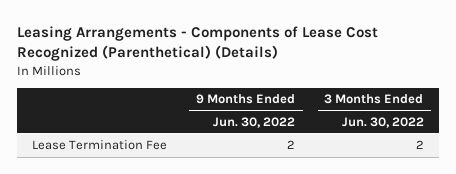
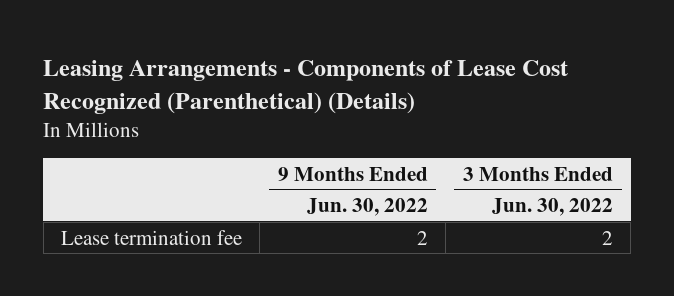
[31,140,167,151] Lease Termination Fee -> [61,229,243,245] Lease termination fee

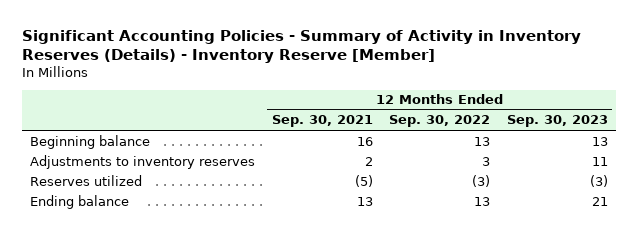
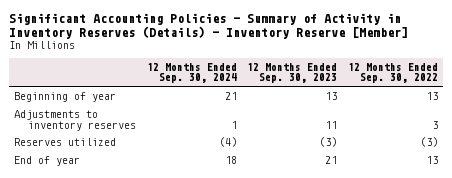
[271,115,373,128] Sep. 30, 2021 -> none
none -> [146,62,237,84] 12 Months Ended Sep. 30, 2024
[30,134,151,149] Beginning balance -> [13,91,116,102] Beginning of year
[30,194,130,209] Ending balance -> [13,155,80,166] End of year

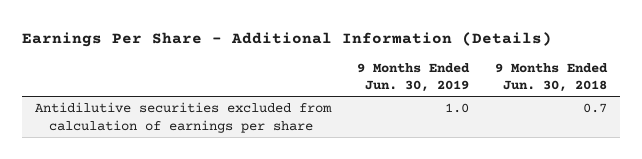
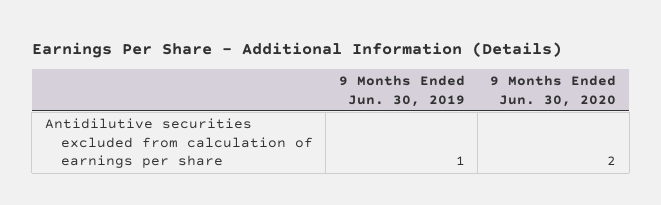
[495,62,609,93] 9 Months Ended Jun. 30, 2018 -> none
none -> [490,74,617,107] 9 Months Ended Jun. 30, 2020
[444,103,469,114] 1.0 -> [455,156,465,166] 1

